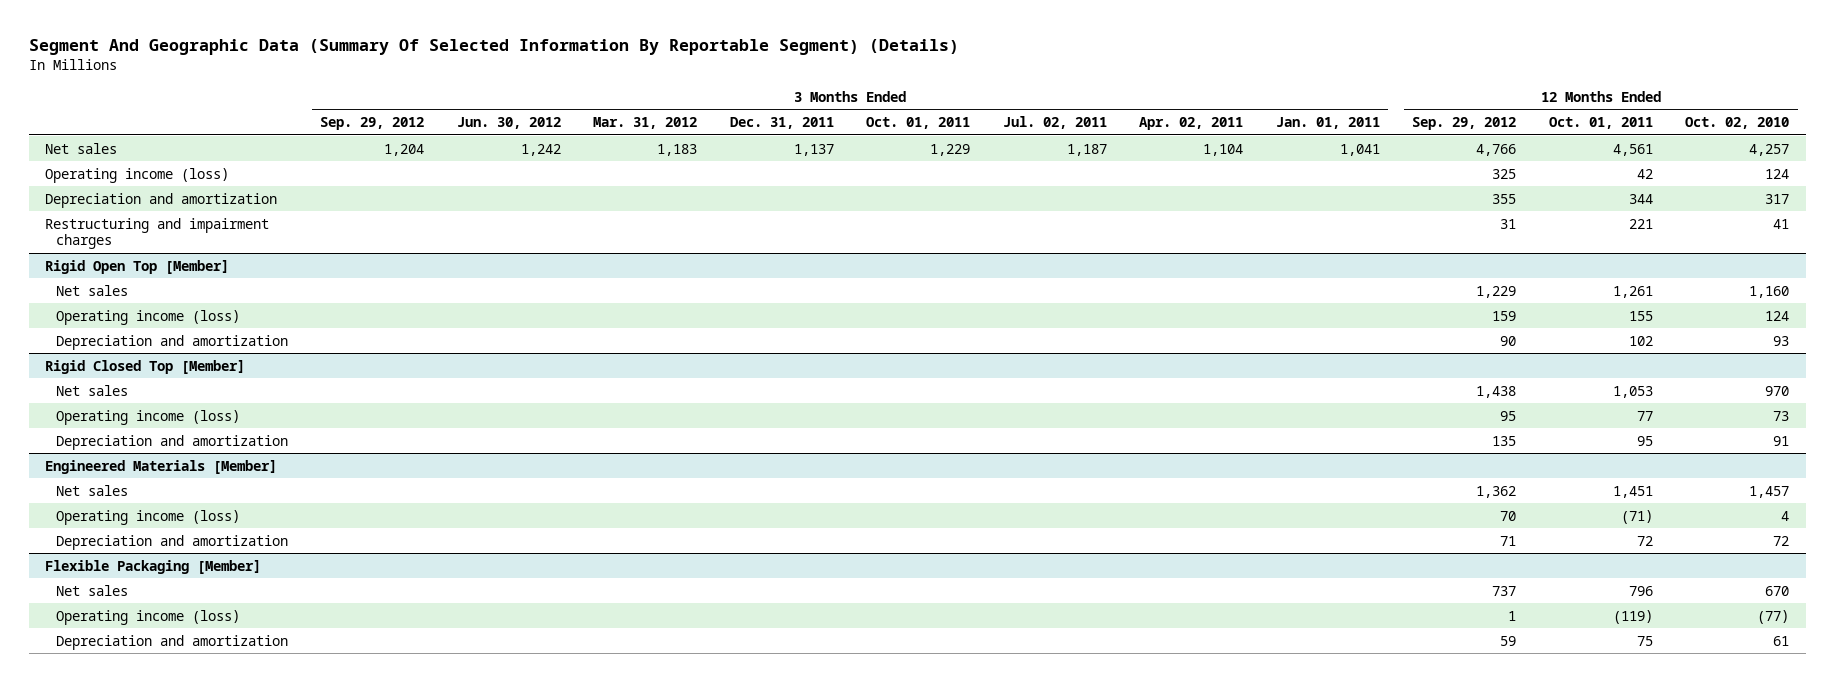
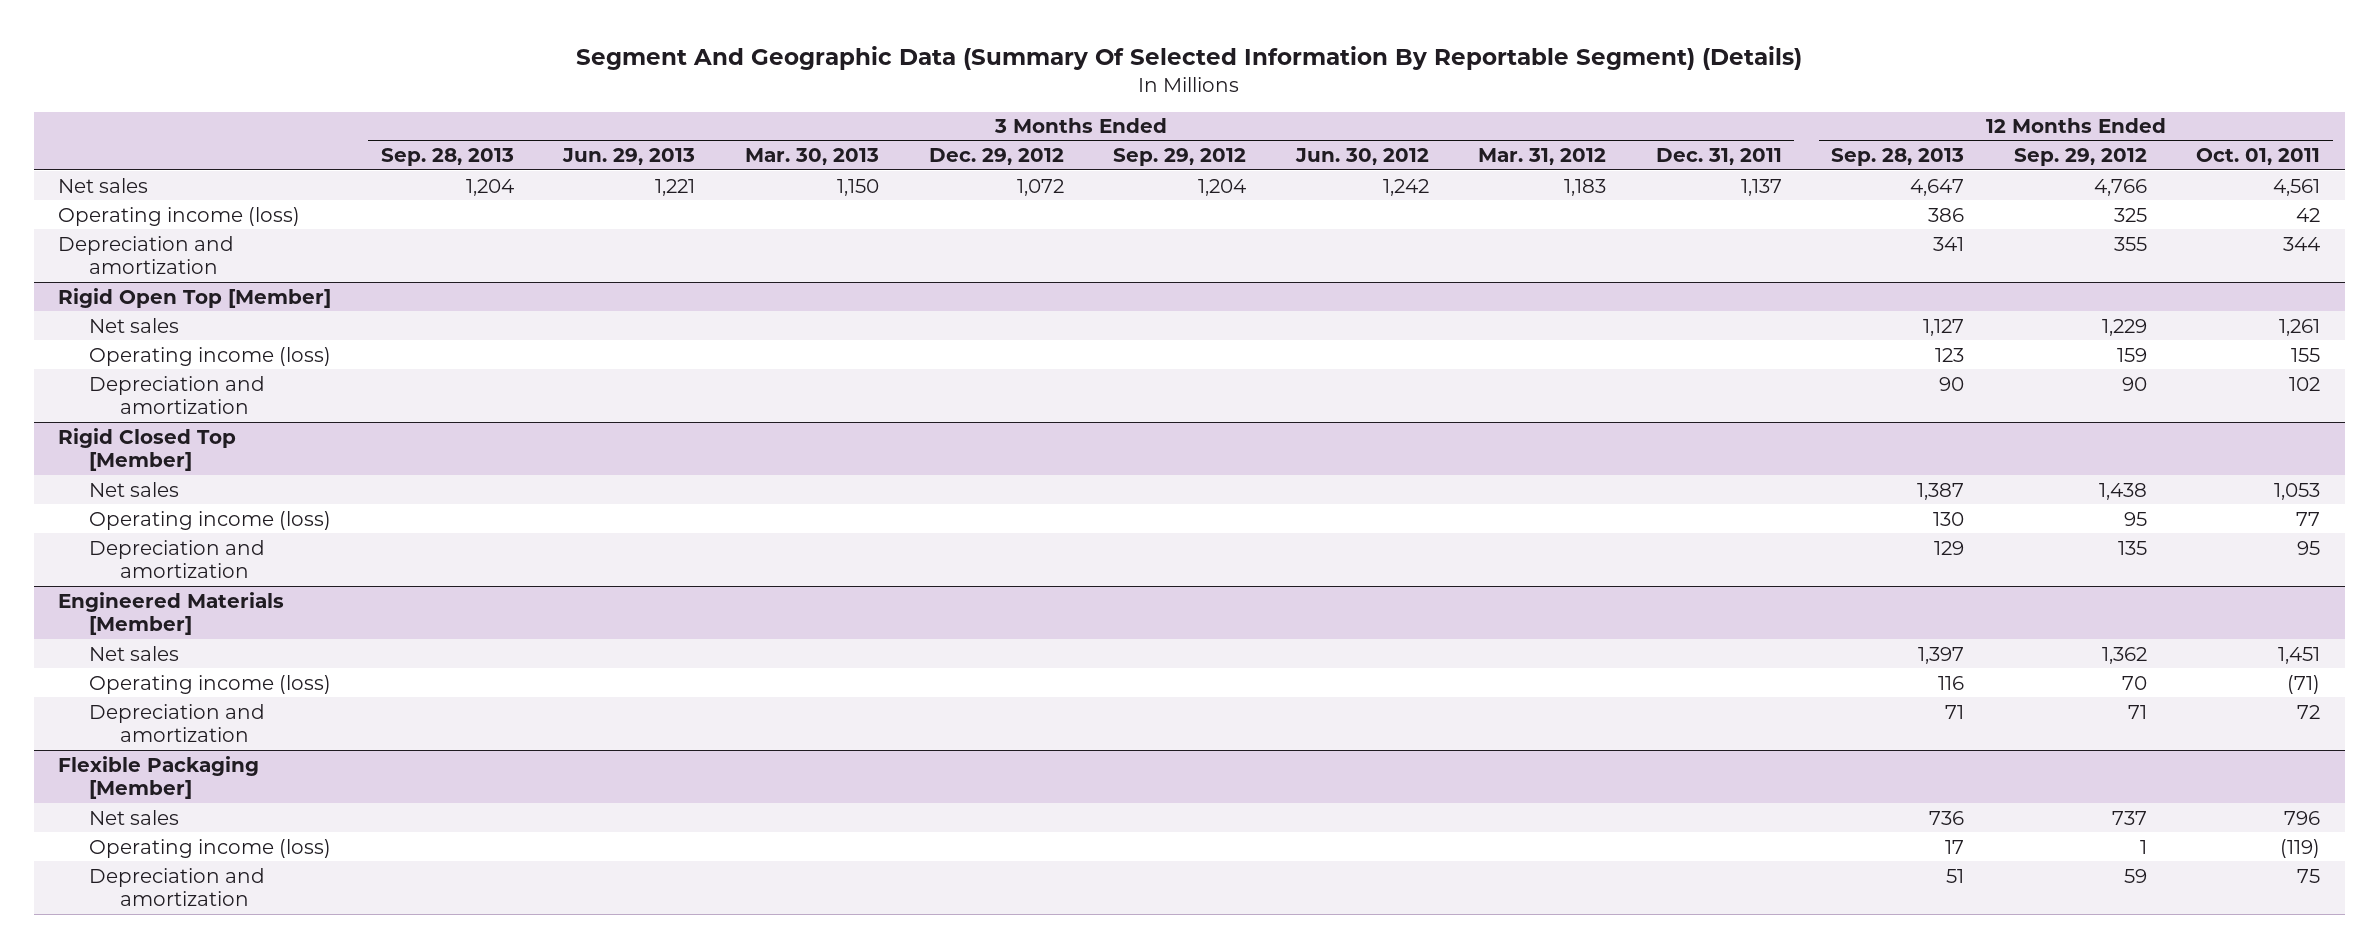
[866,117,971,130] Oct. 01, 2011 -> none
[1002,116,1107,130] Jul. 02, 2011 -> none
[1139,117,1244,131] Apr. 02, 2011 -> none
[1275,117,1380,130] Jan. 01, 2011 -> none
[1685,117,1790,130] Oct. 02, 2010 -> none
none -> [380,148,514,167] Sep. 28, 2013
none -> [562,148,696,166] Jun. 29, 2013
none -> [744,148,879,166] Mar. 30, 2013
none -> [928,148,1064,166] Dec. 29, 2012
none -> [1831,148,1965,167] Sep. 28, 2013
[45,217,270,250] Restructuring and impairment charges -> none

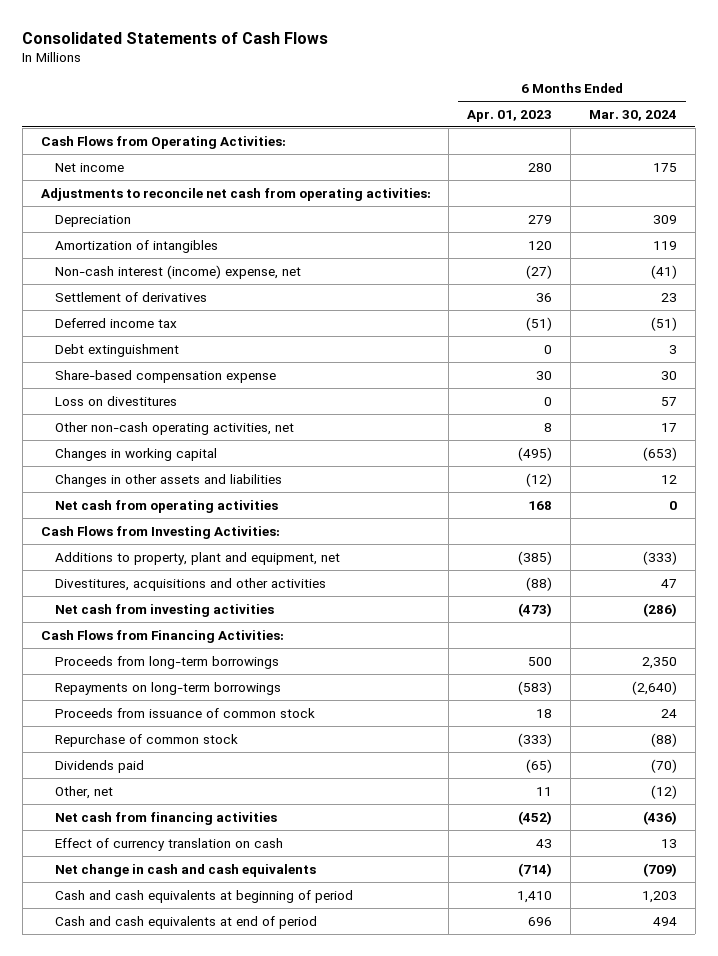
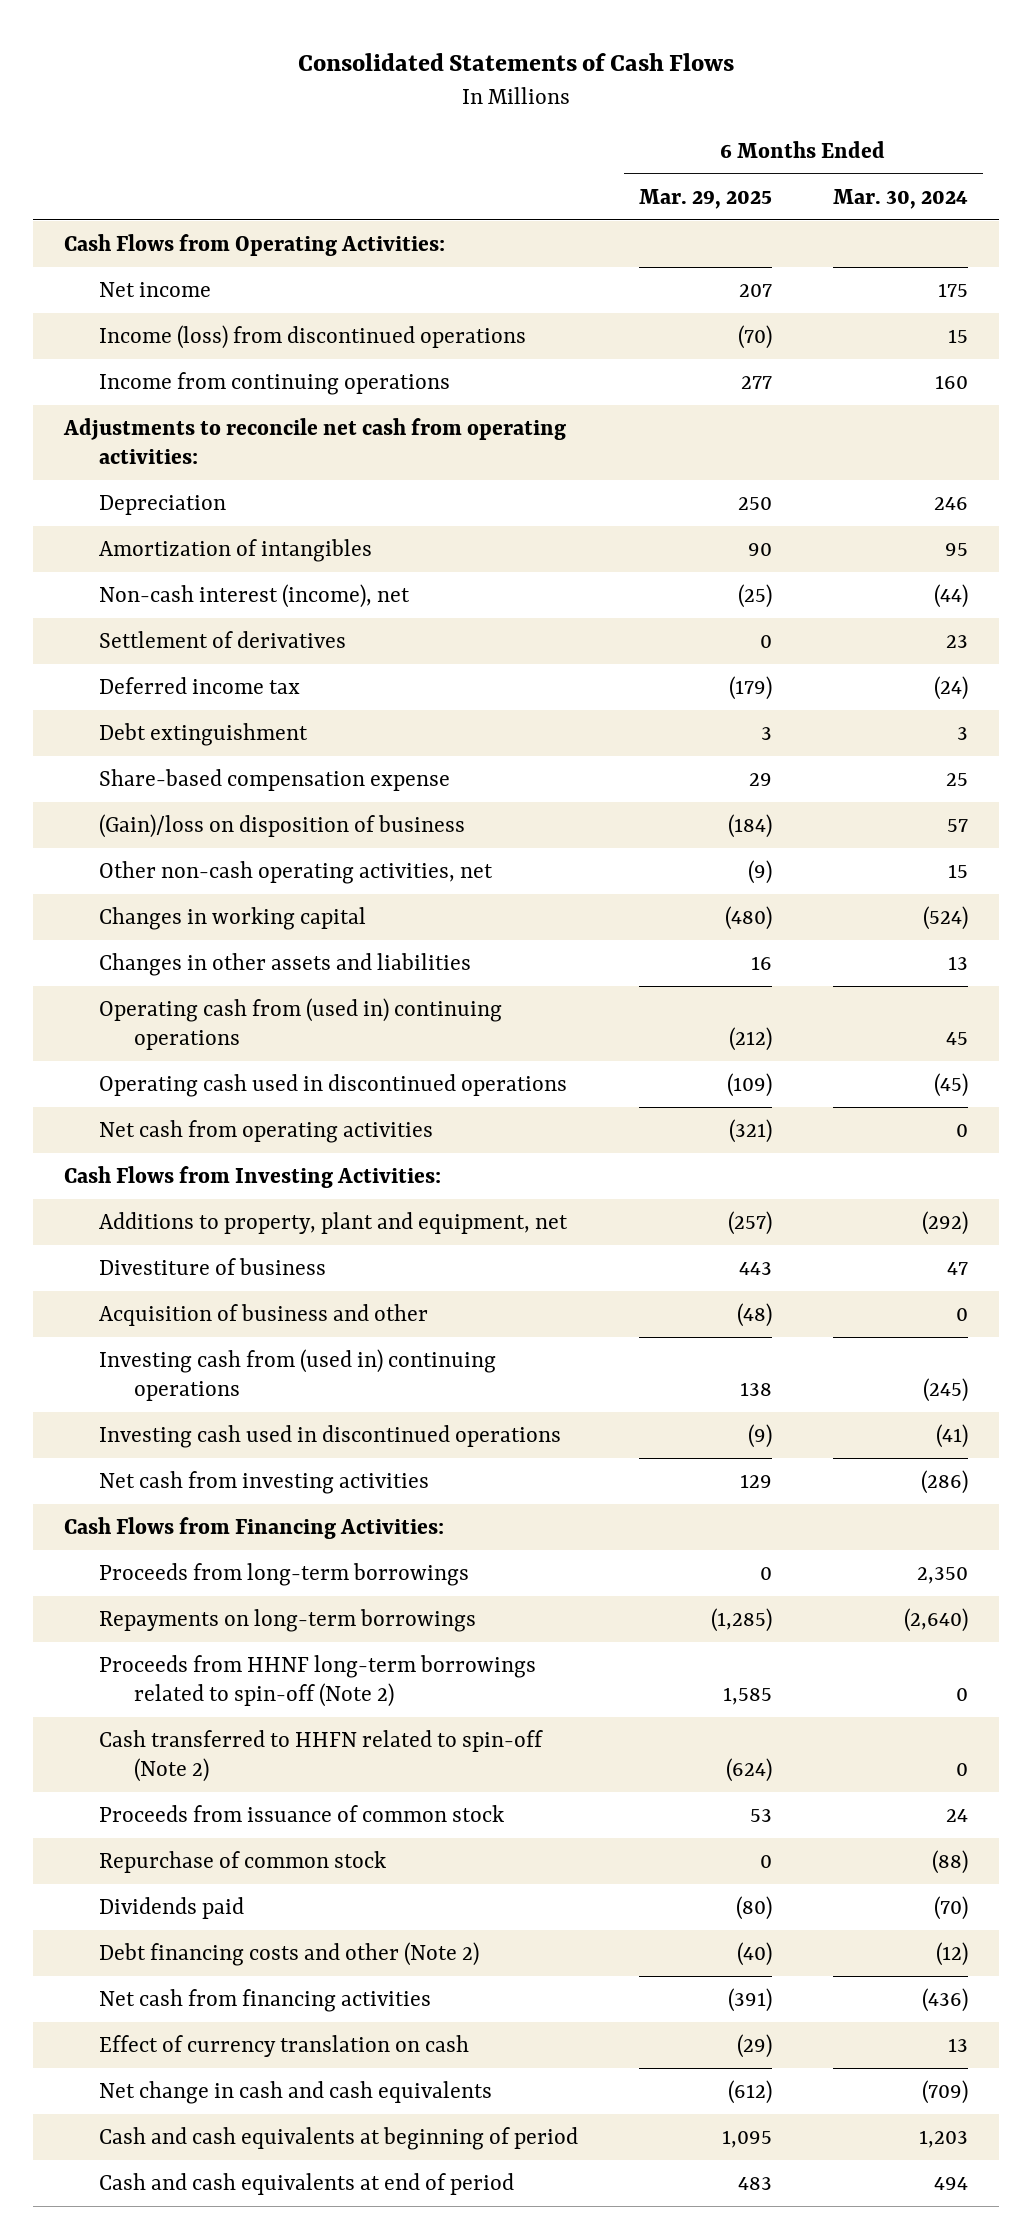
[467,109,553,122] Apr. 01, 2023 -> none
none -> [638,188,772,209] Mar. 29, 2025
none -> [98,324,526,349] Income (loss) from discontinued operations
none -> [98,371,450,395] Income from continuing operations
[653,214,678,224] 309 -> [934,496,969,510] 246
[653,240,678,250] 119 -> [945,542,969,556] 95
[54,264,301,279] Non-cash interest (income) expense, net -> [98,583,410,608] Non-cash interest (income), net
[651,264,678,279] (41) -> [934,583,969,608] (44)
[651,316,678,331] (51) -> [934,675,969,700] (24)
[661,370,678,380] 30 -> [946,772,969,786] 25
[54,395,177,406] Loss on divestitures -> [98,813,465,838] (Gain)/loss on disposition of business
[661,422,678,432] 17 -> [948,863,969,878] 15
[643,446,678,461] (653) -> [923,905,969,930] (524)
[661,474,678,484] 12 -> [948,955,969,970] 13
none -> [98,997,502,1051] Operating cash from (used in) continuing operations
none -> [98,1073,567,1097] Operating cash used in discontinued operations
[54,577,326,591] Divestitures, acquisitions and other activities -> none
[643,550,678,565] (333) -> [922,1210,969,1235] (292)
none -> [98,1257,326,1275] Divestiture of business
none -> [98,1303,428,1326] Acquisition of business and other
none -> [98,1348,496,1402] Investing cash from (used in) continuing operations
none -> [98,1424,561,1448] Investing cash used in discontinued operations
none -> [98,1654,536,1708] Proceeds from HHNF long-term borrowings related to spin-off (Note 2)
none -> [98,1729,543,1783] Cash transferred to HHFN related to spin-off (Note 2)
[54,785,113,799] Other, net -> [98,1941,479,1966] Debt financing costs and other (Note 2)

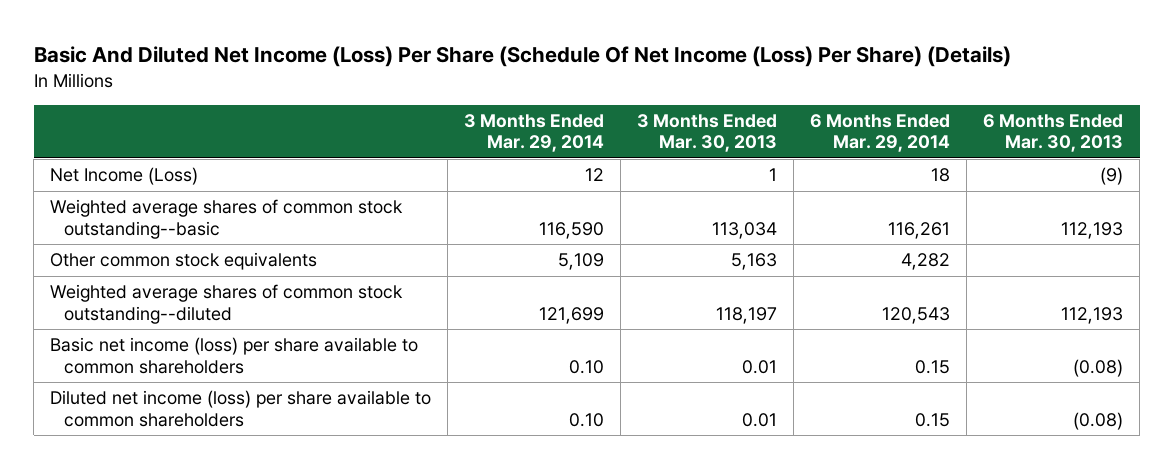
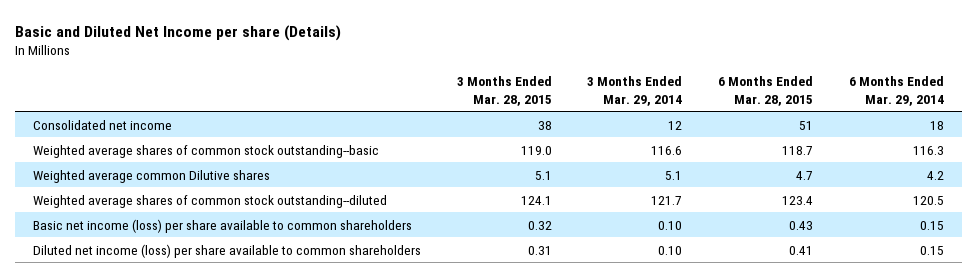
[33,45,1011,67] Basic And Diluted Net Income (Loss) Per Share (Schedule Of Net Income (Loss) Per Share) (Details) -> [15,24,342,41] Basic and Diluted Net Income per share (Details)
[637,114,778,153] 3 Months Ended Mar. 30, 2013 -> none
[983,114,1124,153] 6 Months Ended Mar. 30, 2013 -> none
none -> [456,76,552,106] 3 Months Ended Mar. 28, 2015
none -> [718,76,814,106] 6 Months Ended Mar. 28, 2015
[50,252,318,271] Other common stock equivalents -> none
[50,167,199,186] Net Income (Loss) -> [33,119,173,130] Consolidated net income
[539,221,605,239] 116,590 -> [651,145,683,155] 116.6
[888,221,951,239] 116,261 -> [912,145,944,155] 116.3
none -> [33,169,271,183] Weighted average common Dilutive shares
[539,306,605,324] 121,699 -> [651,195,683,205] 121.7
[882,306,951,324] 120,543 -> [912,195,944,205] 120.5

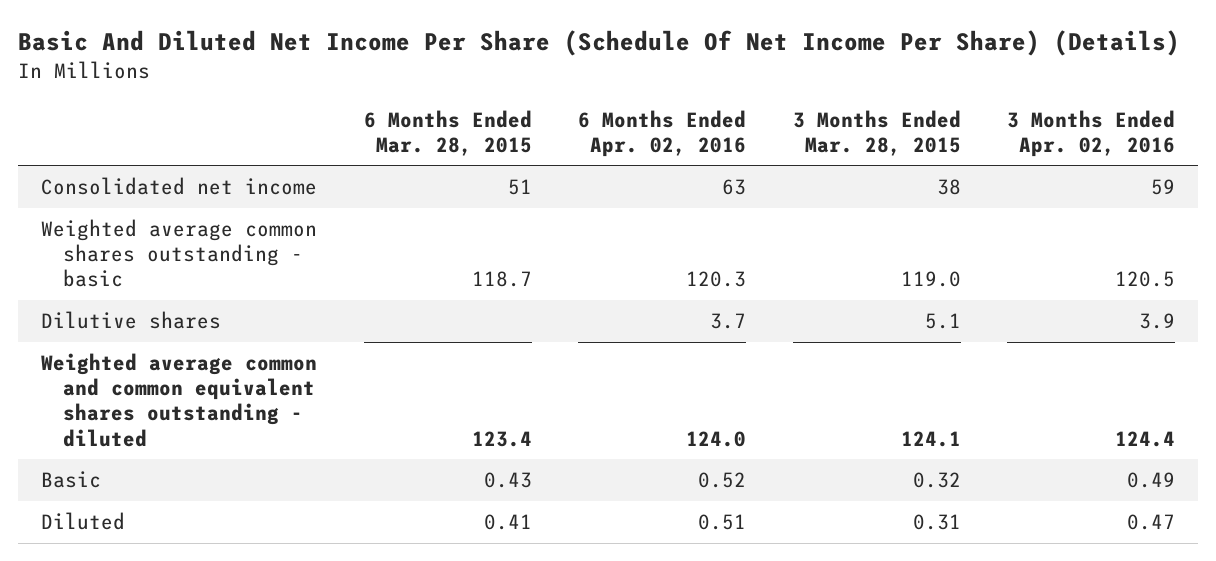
[15,24,342,41] Basic and Diluted Net Income per share (Details) -> [18,30,1181,57] Basic And Diluted Net Income Per Share (Schedule Of Net Income Per Share) (Details)
[587,76,683,106] 3 Months Ended Mar. 29, 2014 -> none
[848,76,944,106] 6 Months Ended Mar. 29, 2014 -> none
none -> [578,109,747,157] 6 Months Ended Apr. 02, 2016
none -> [1007,109,1176,157] 3 Months Ended Apr. 02, 2016
[33,169,271,183] Weighted average common Dilutive shares -> none
[33,144,380,158] Weighted average shares of common stock outstanding--basic -> [41,219,318,288] Weighted average common shares outstanding - basic
none -> [41,311,222,330] Dilutive shares
[33,194,388,208] Weighted average shares of common stock outstanding--diluted -> [41,353,318,447] Weighted average common and common equivalent shares outstanding - diluted
[33,218,413,233] Basic net income (loss) per share available to common shareholders -> [41,471,102,489] Basic
[33,243,422,258] Diluted net income (loss) per share available to common shareholders -> [41,512,126,531] Diluted

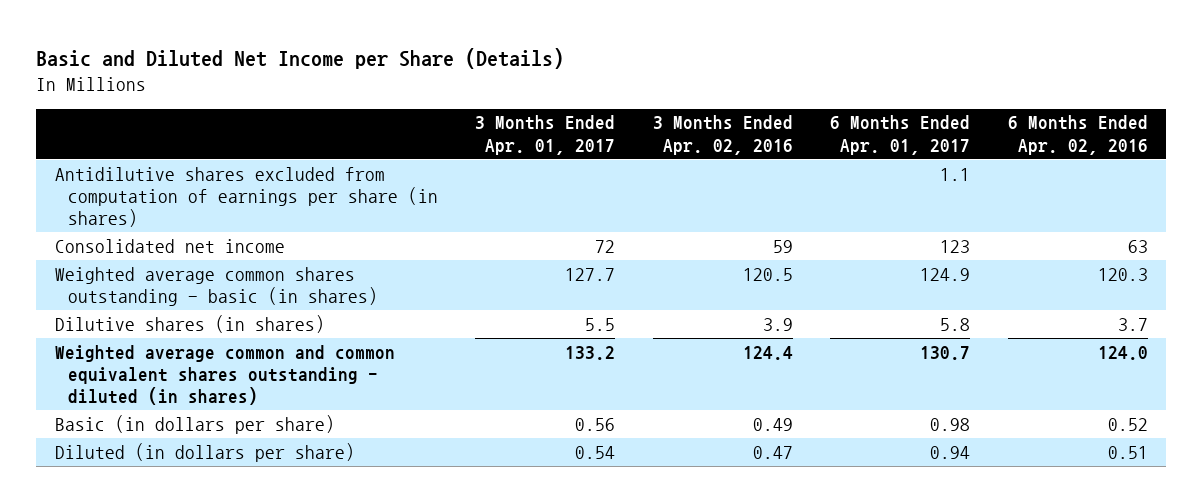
[18,30,1181,57] Basic And Diluted Net Income Per Share (Schedule Of Net Income Per Share) (Details) -> [36,48,565,70] Basic and Diluted Net Income per Share (Details)
[363,109,532,156] 6 Months Ended Mar. 28, 2015 -> none
[792,109,961,156] 3 Months Ended Mar. 28, 2015 -> none
none -> [475,115,616,155] 3 Months Ended Apr. 01, 2017
none -> [830,115,971,155] 6 Months Ended Apr. 01, 2017
none -> [54,166,439,228] Antidilutive shares excluded from computation of earnings per share (in shares)
[41,219,318,288] Weighted average common shares outstanding - basic -> [54,266,379,307] Weighted average common shares outstanding - basic (in shares)
[41,311,222,330] Dilutive shares -> [54,314,325,333] Dilutive shares (in shares)
[41,353,318,447] Weighted average common and common equivalent shares outstanding - diluted -> [54,344,395,406] Weighted average common and common equivalent shares outstanding - diluted (in shares)
[41,471,102,489] Basic -> [54,414,335,434] Basic (in dollars per share)
[41,512,126,531] Diluted -> [54,442,355,462] Diluted (in dollars per share)

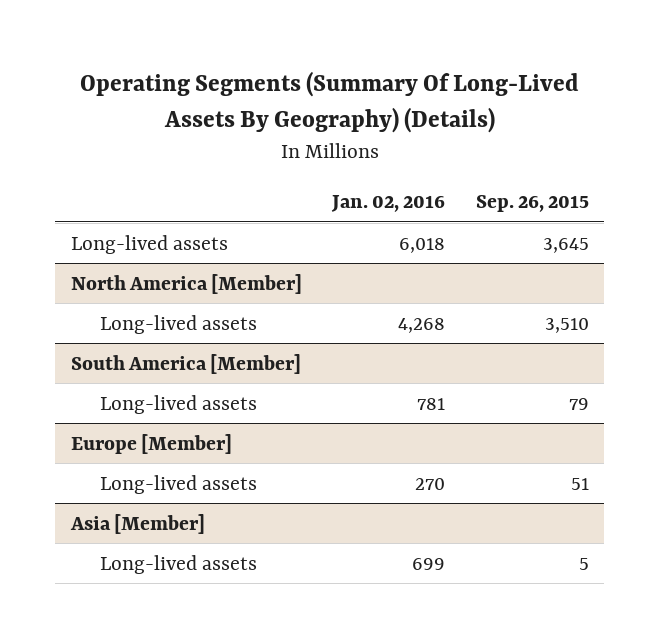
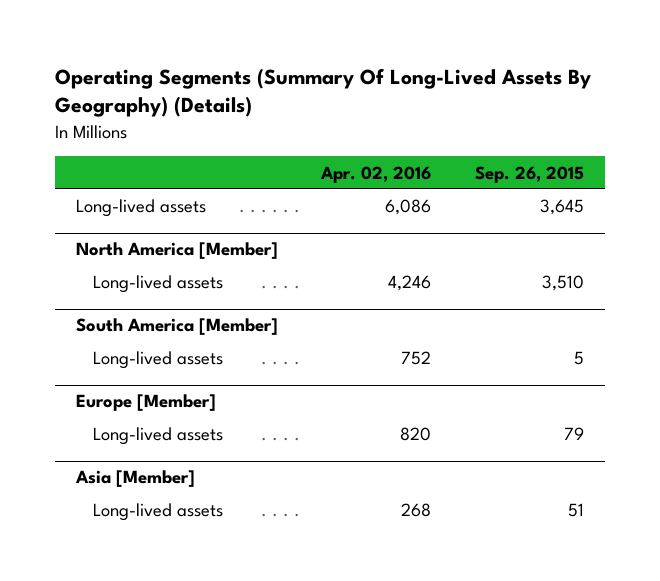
[331,194,446,212] Jan. 02, 2016 -> none
none -> [320,165,432,183] Apr. 02, 2016
[568,397,589,410] 79 -> [573,351,584,366] 5
[570,477,589,490] 51 -> [563,427,584,441] 79
[578,557,589,570] 5 -> [567,503,584,518] 51

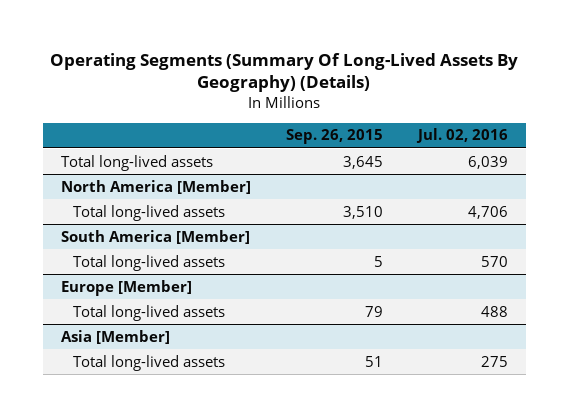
[320,165,432,183] Apr. 02, 2016 -> none
none -> [415,128,508,144] Jul. 02, 2016
[76,199,207,218] Long-lived assets -> [60,154,213,171] Total long-lived assets
[93,275,224,294] Long-lived assets -> [73,204,226,221] Total long-lived assets
[93,351,224,370] Long-lived assets -> [73,254,226,271] Total long-lived assets
[93,427,224,446] Long-lived assets -> [73,304,226,321] Total long-lived assets
[93,503,224,522] Long-lived assets -> [73,354,226,371] Total long-lived assets

